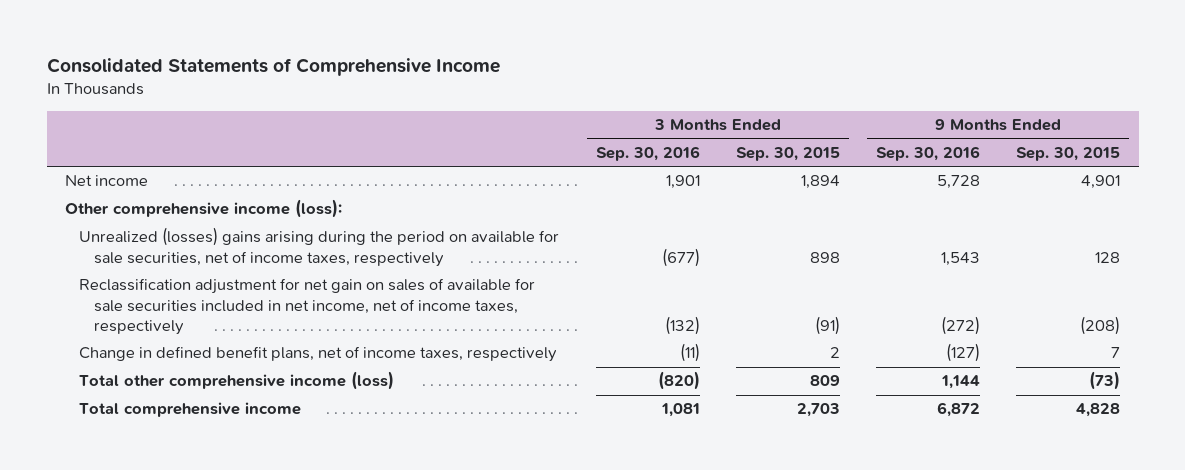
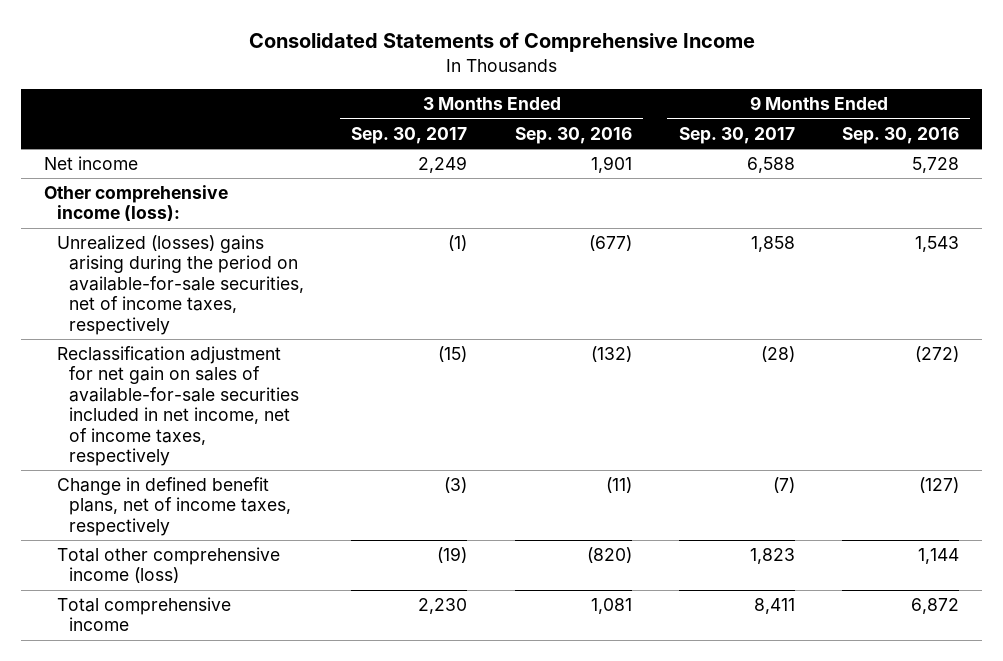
[735,146,840,161] Sep. 30, 2015 -> none
[1016,146,1121,161] Sep. 30, 2015 -> none
none -> [351,126,468,144] Sep. 30, 2017
none -> [678,126,795,144] Sep. 30, 2017
[79,227,560,267] Unrealized (losses) gains arising during the period on available for sale securities, net of income taxes, respectively -> [56,235,305,335] Unrealized (losses) gains arising during the period on available-for-sale securities, net of income taxes, respectively
[79,278,536,335] Reclassification adjustment for net gain on sales of available for sale securities included in net income, net of income taxes, respectively -> [56,346,300,466] Reclassification adjustment for net gain on sales of available-for-sale securities included in net income, net of income taxes, respectively

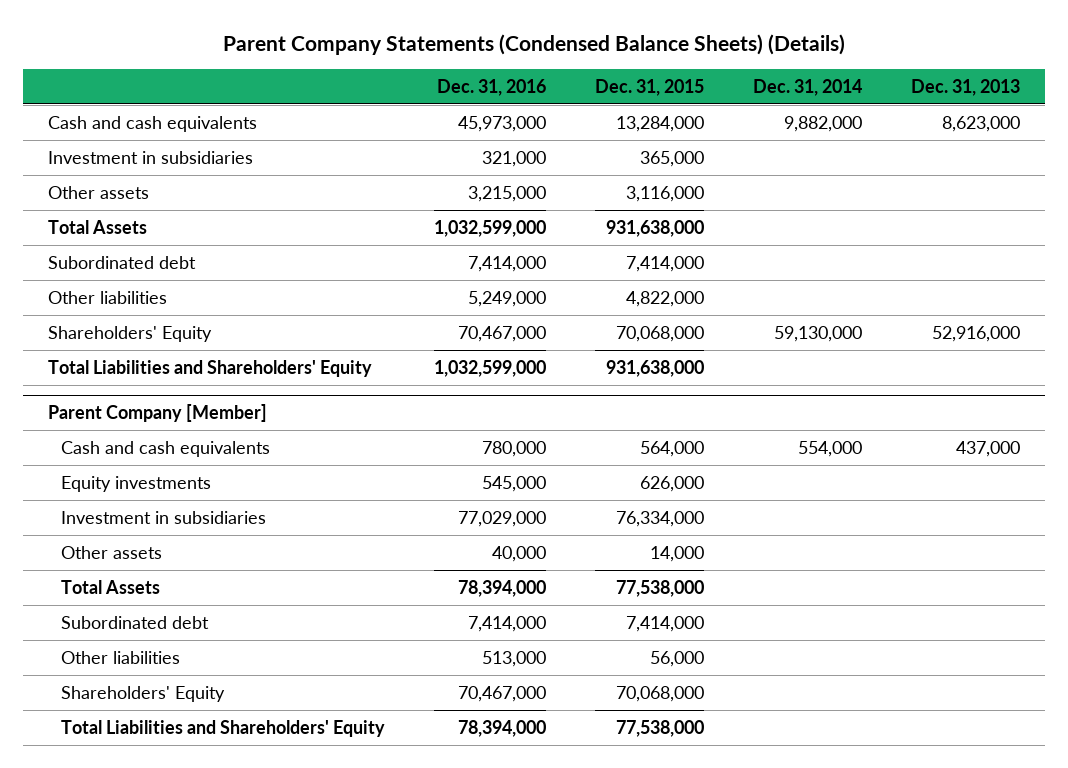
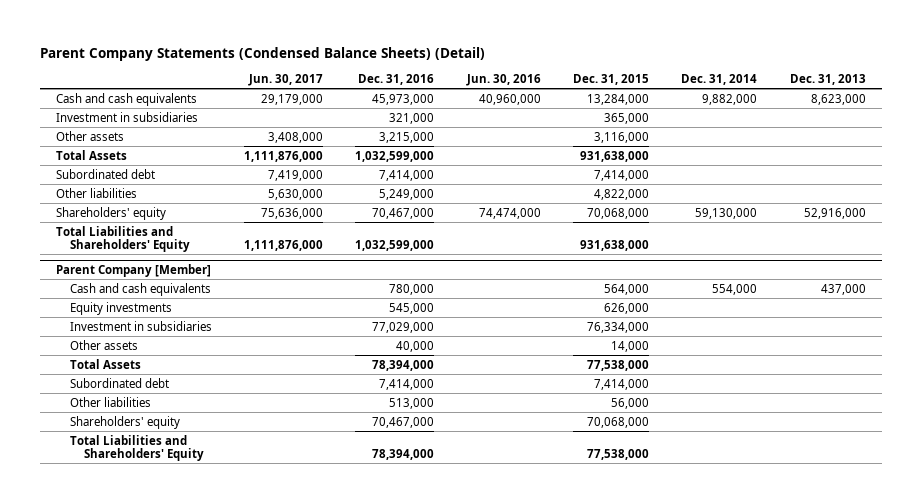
[223,33,846,55] Parent Company Statements (Condensed Balance Sheets) (Details) -> [39,46,485,61] Parent Company Statements (Condensed Balance Sheets) (Detail)
none -> [248,73,324,86] Jun. 30, 2017
none -> [465,73,541,86] Jun. 30, 2016
[47,325,212,342] Shareholders' Equity -> [55,206,166,220] Shareholders' equity
[60,685,225,702] Shareholders' Equity -> [69,415,180,429] Shareholders' equity

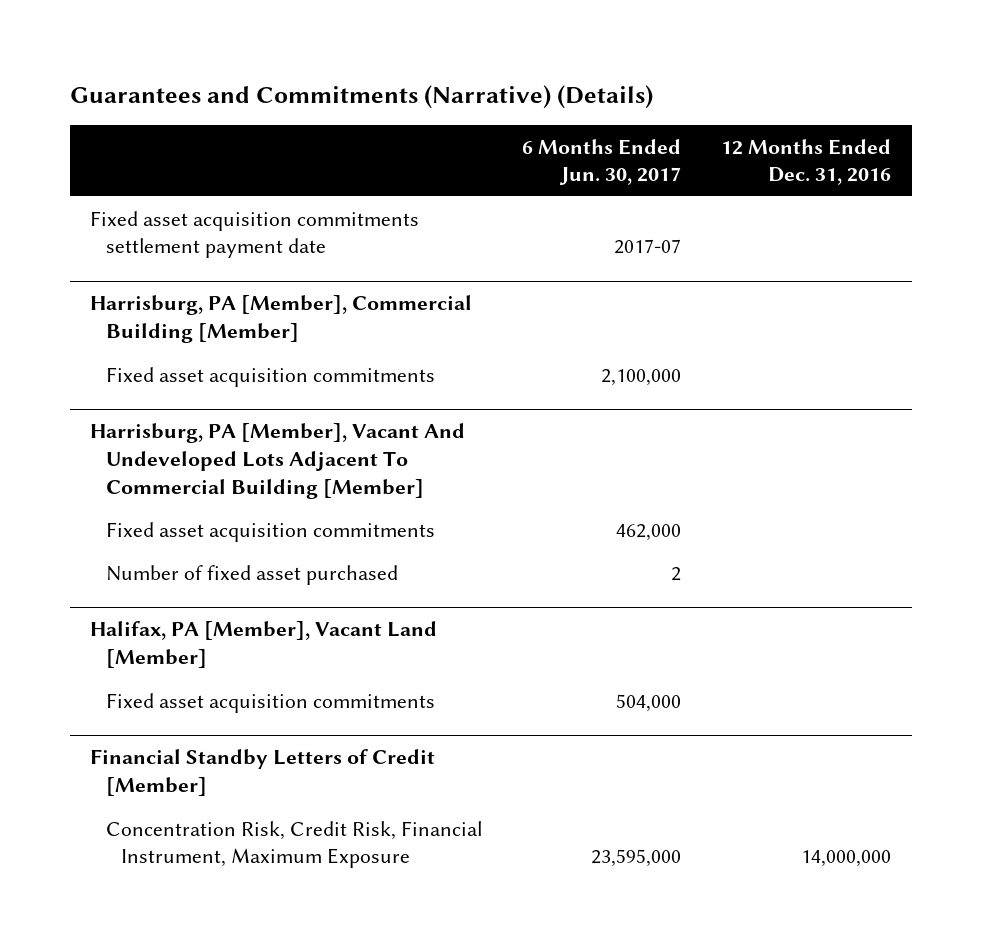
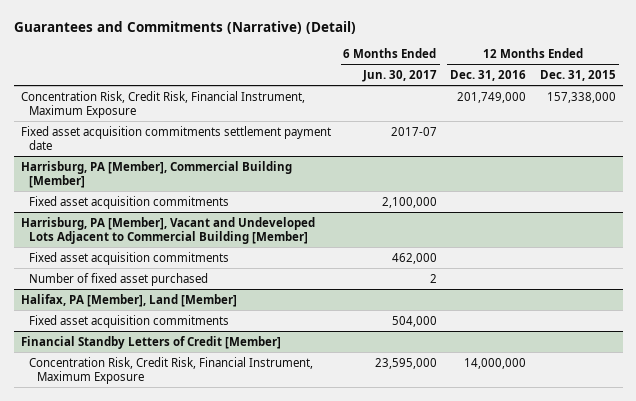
[69,85,653,110] Guarantees and Commitments (Narrative) (Details) -> [13,20,356,34] Guarantees and Commitments (Narrative) (Detail)
none -> [539,70,616,82] Dec. 31, 2015
none -> [20,90,305,118] Concentration Risk, Credit Risk, Financial Instrument, Maximum Exposure
[90,423,466,499] Harrisburg, PA [Member], Vacant And Undeveloped Lots Adjacent To Commercial Building [Member] -> [20,216,315,244] Harrisburg, PA [Member], Vacant and Undeveloped Lots Adjacent to Commercial Building [Member]
[90,621,438,669] Halifax, PA [Member], Vacant Land [Member] -> [20,293,237,307] Halifax, PA [Member], Land [Member]

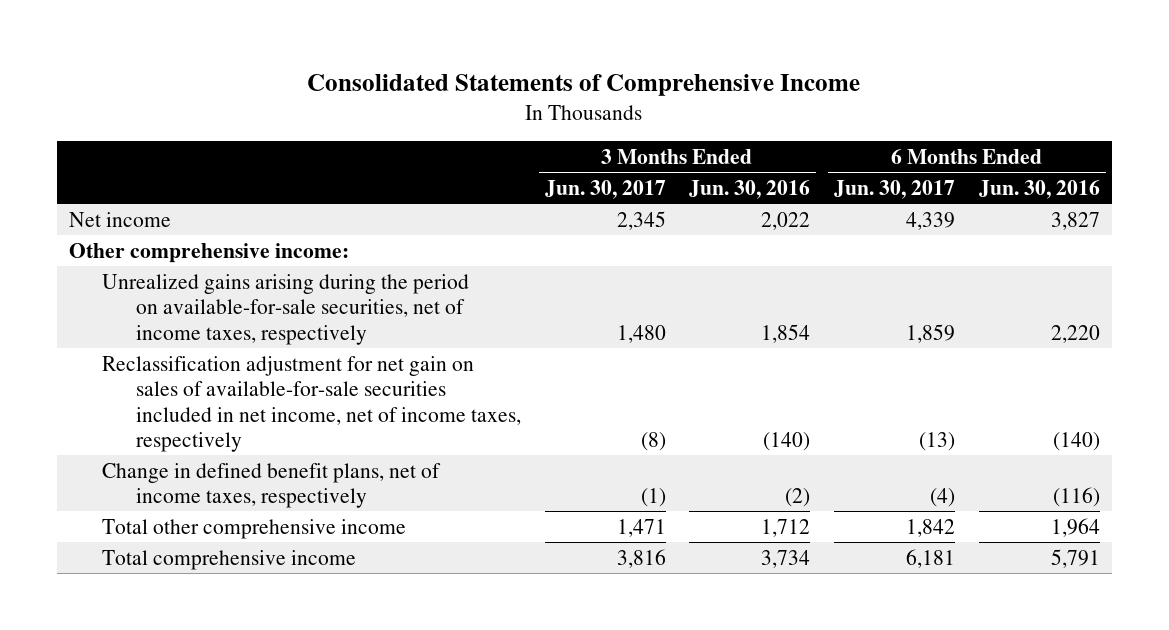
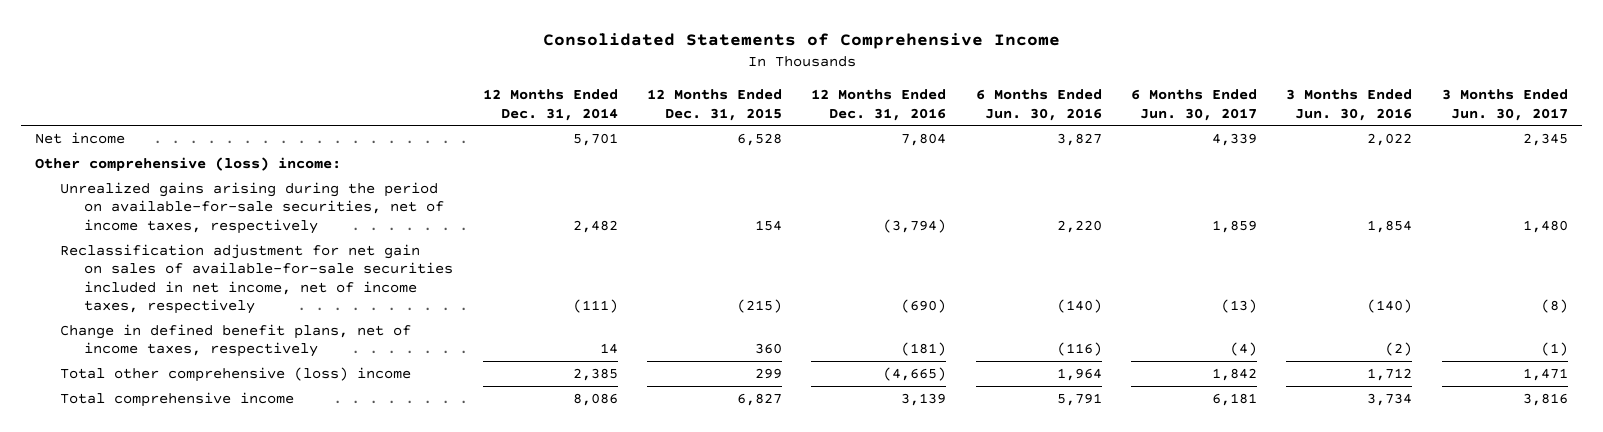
none -> [482,89,618,121] 12 Months Ended Dec. 31, 2014
none -> [647,89,783,121] 12 Months Ended Dec. 31, 2015
none -> [811,89,947,121] 12 Months Ended Dec. 31, 2016
[68,242,349,263] Other comprehensive income: -> [35,157,342,172] Other comprehensive (loss) income:
[102,518,407,539] Total other comprehensive income -> [59,367,411,383] Total other comprehensive (loss) income

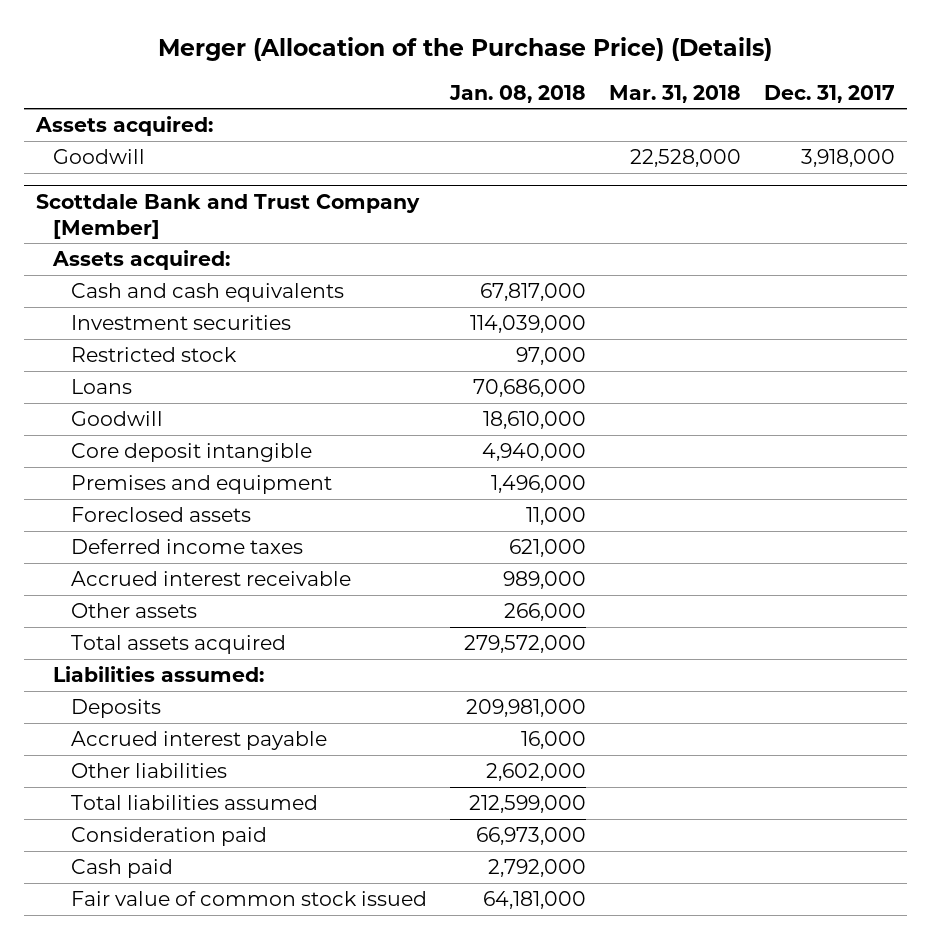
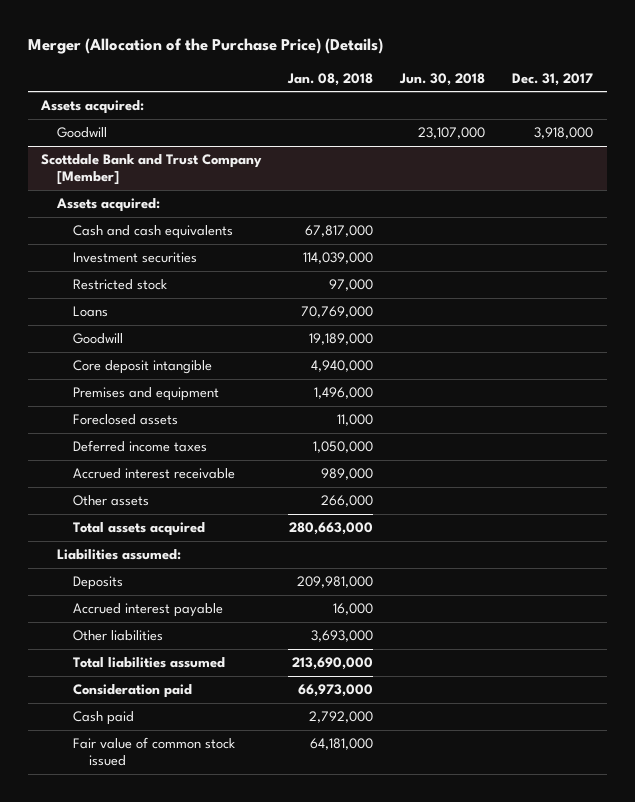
[608,84,741,103] Mar. 31, 2018 -> none
none -> [399,72,486,86] Jun. 30, 2018
[472,379,586,398] 70,686,000 -> [301,306,374,319] 70,769,000
[482,411,586,430] 18,610,000 -> [309,333,374,346] 19,189,000
[508,539,586,558] 621,000 -> [313,441,374,454] 1,050,000
[463,635,586,654] 279,572,000 -> [289,522,374,536] 280,663,000
[485,763,586,782] 2,602,000 -> [311,630,374,643] 3,693,000
[468,795,586,814] 212,599,000 -> [292,657,374,671] 213,690,000

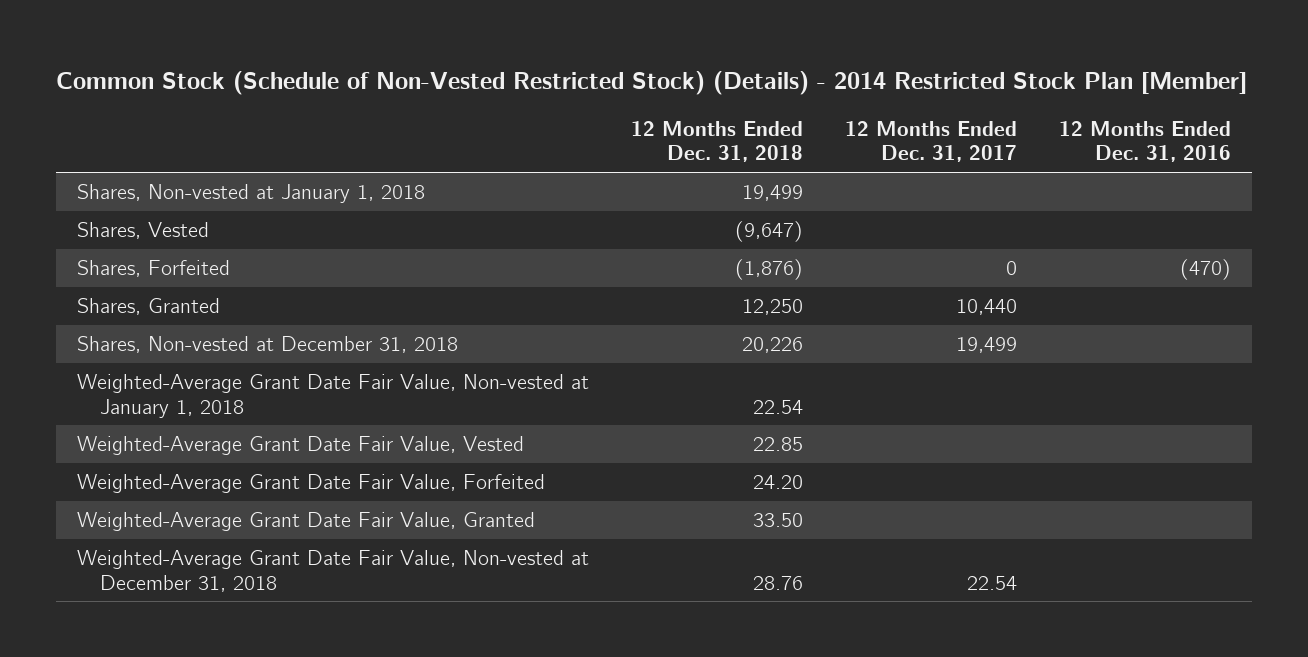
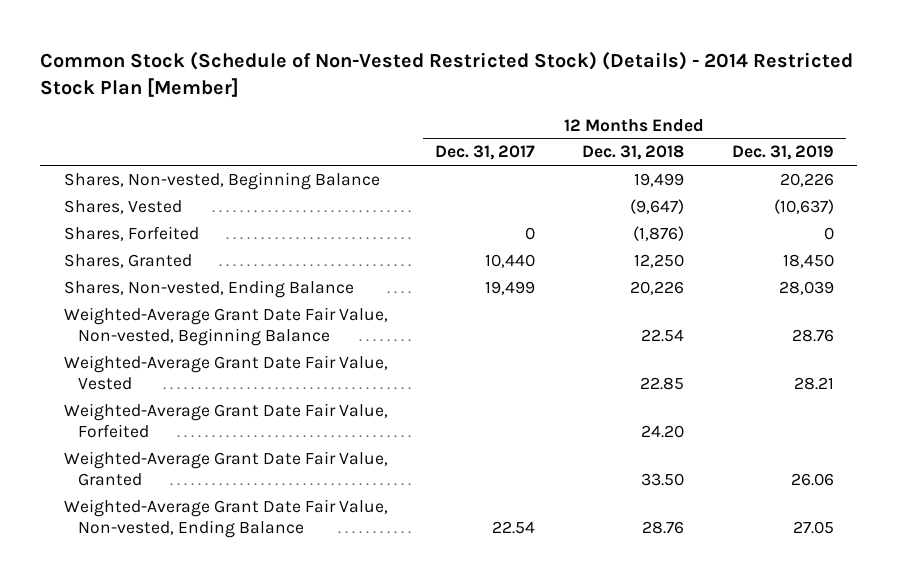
[1058,121,1231,163] 12 Months Ended Dec. 31, 2016 -> none
none -> [731,145,834,161] Dec. 31, 2019
[77,184,426,204] Shares, Non-vested at January 1, 2018 -> [63,171,380,190] Shares, Non-vested, Beginning Balance
[77,336,459,354] Shares, Non-vested at December 31, 2018 -> [63,279,354,298] Shares, Non-vested, Ending Balance
[77,374,590,418] Weighted-Average Grant Date Fair Value, Non-vested at January 1, 2018 -> [63,306,388,346] Weighted-Average Grant Date Fair Value, Non-vested, Beginning Balance
[77,550,590,592] Weighted-Average Grant Date Fair Value, Non-vested at December 31, 2018 -> [63,498,388,538] Weighted-Average Grant Date Fair Value, Non-vested, Ending Balance

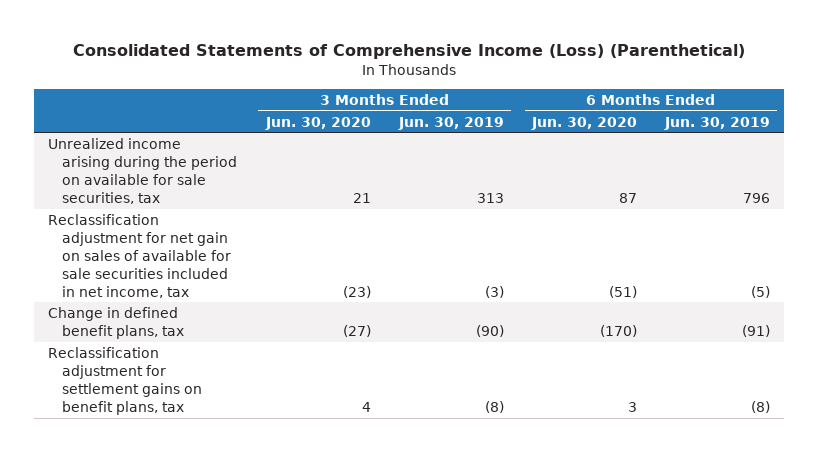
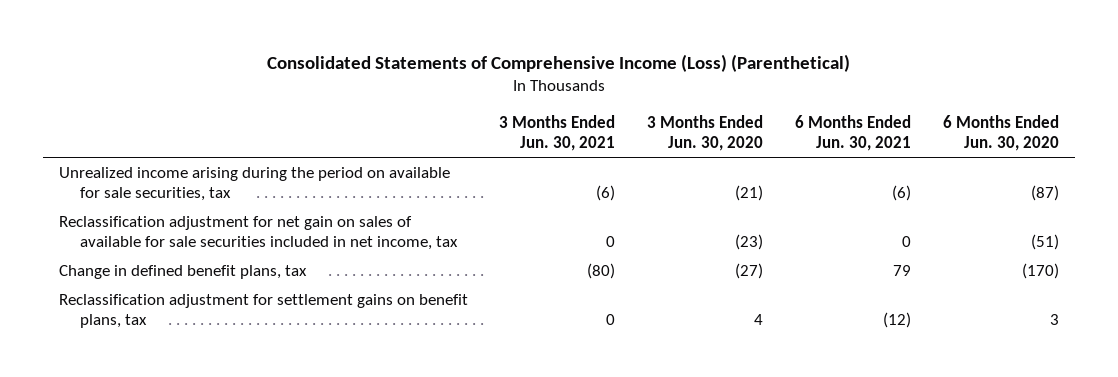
[397,116,504,130] Jun. 30, 2019 -> none
[663,116,770,130] Jun. 30, 2019 -> none
none -> [499,114,616,151] 3 Months Ended Jun. 30, 2021
none -> [795,114,912,151] 6 Months Ended Jun. 30, 2021
[352,192,371,203] 21 -> [735,185,764,202] (21)
[618,192,637,203] 87 -> [1030,185,1059,202] (87)

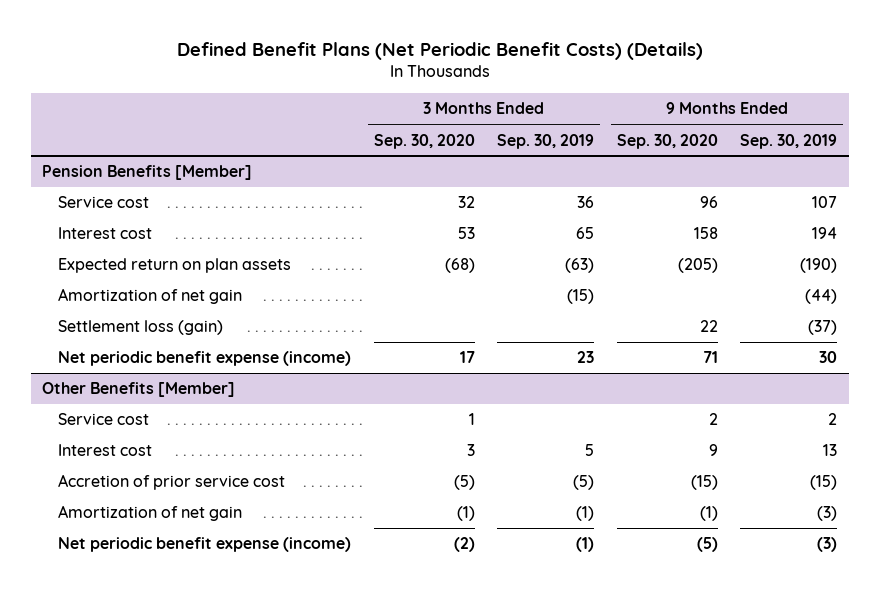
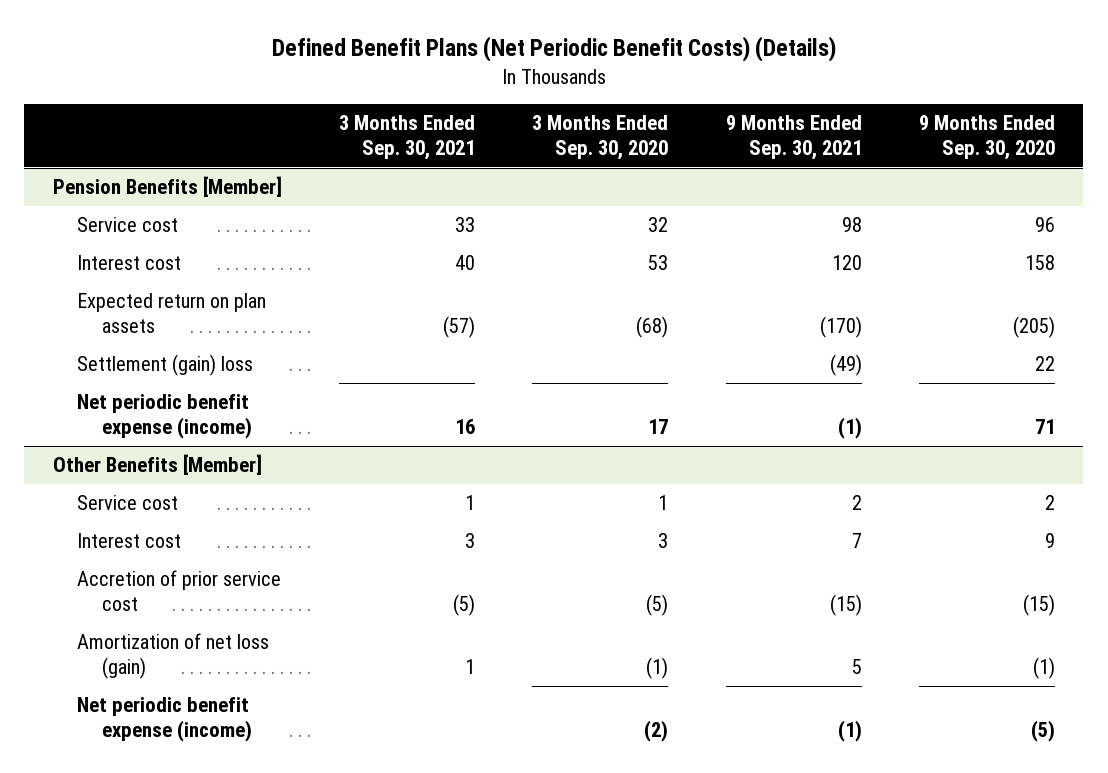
[497,133,595,149] Sep. 30, 2019 -> none
[740,133,838,149] Sep. 30, 2019 -> none
none -> [339,115,476,161] 3 Months Ended Sep. 30, 2021
none -> [725,115,862,161] 9 Months Ended Sep. 30, 2021
[58,288,243,305] Amortization of net gain -> none
[58,320,224,336] Settlement loss (gain) -> [77,354,254,377] Settlement (gain) loss
[58,505,243,522] Amortization of net gain -> [77,633,270,680] Amortization of net loss (gain)

